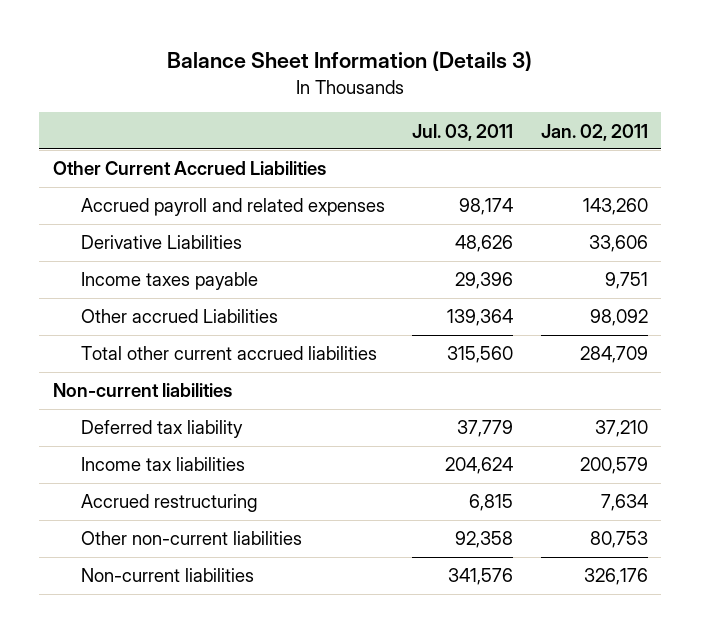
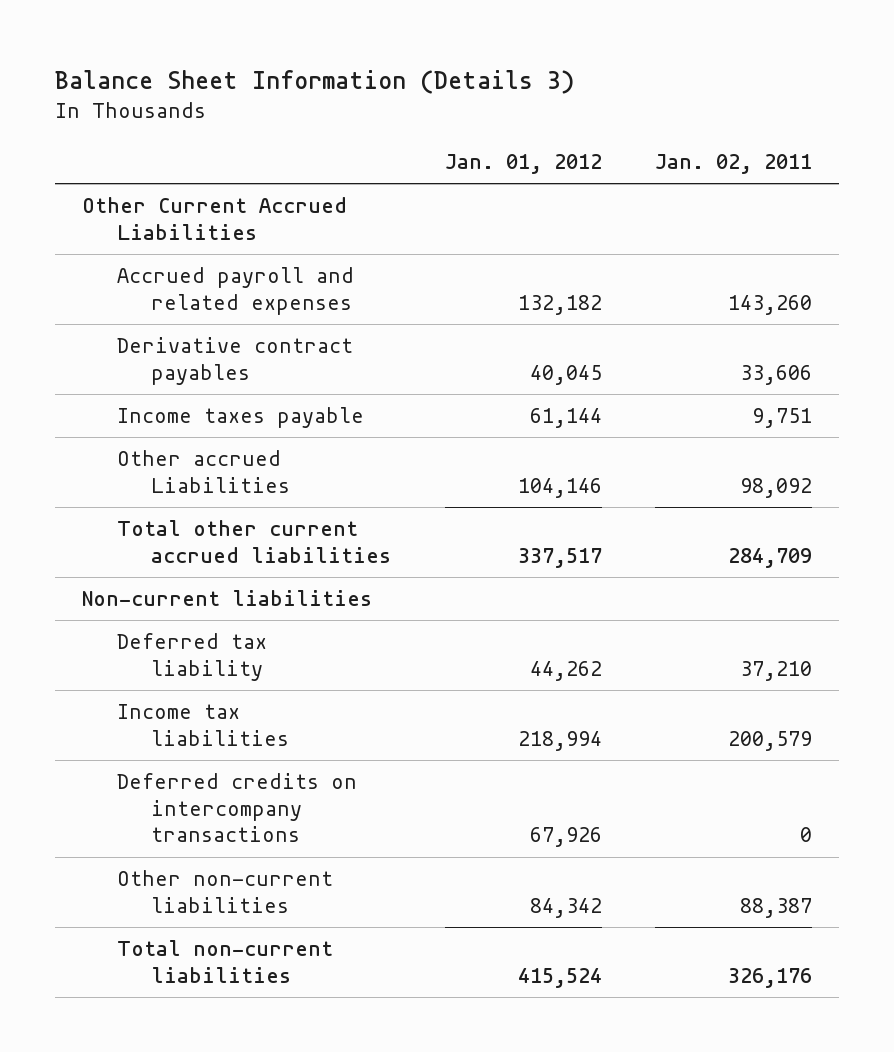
[412,123,514,141] Jul. 03, 2011 -> none
none -> [444,154,602,175] Jan. 01, 2012
[80,235,242,250] Derivative Liabilities -> [116,337,353,385] Derivative contract payables
[80,494,257,513] Accrued restructuring -> none
none -> [116,773,357,843] Deferred credits on intercompany transactions
[589,531,648,549] 80,753 -> [739,897,812,918] 88,387
[80,568,254,583] Non-current liabilities -> [116,940,333,983] Total non-current liabilities

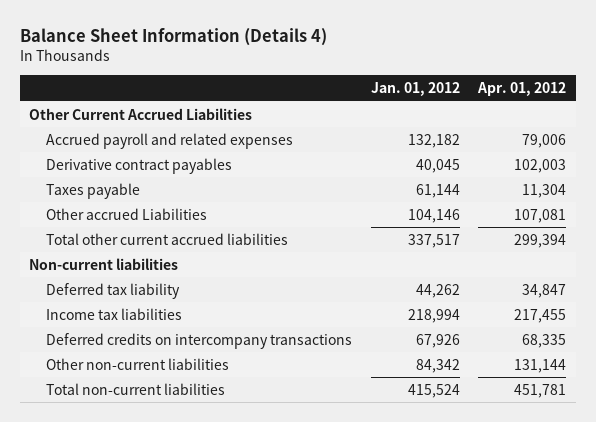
[55,70,576,95] Balance Sheet Information (Details 3) -> [20,28,328,47] Balance Sheet Information (Details 4)
[654,154,812,175] Jan. 02, 2011 -> none
none -> [477,82,567,97] Apr. 01, 2012
[116,407,364,429] Income taxes payable -> [46,182,141,199] Taxes payable

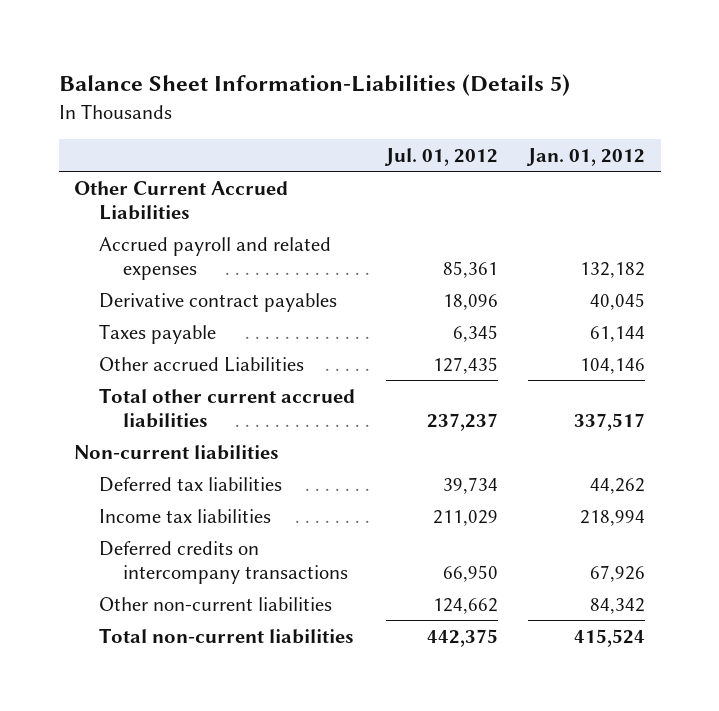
[20,28,328,47] Balance Sheet Information (Details 4) -> [58,73,570,96] Balance Sheet Information-Liabilities (Details 5)
[477,82,567,97] Apr. 01, 2012 -> none
none -> [383,147,498,166] Jul. 01, 2012
[46,282,181,299] Deferred tax liability -> [98,476,282,492] Deferred tax liabilities

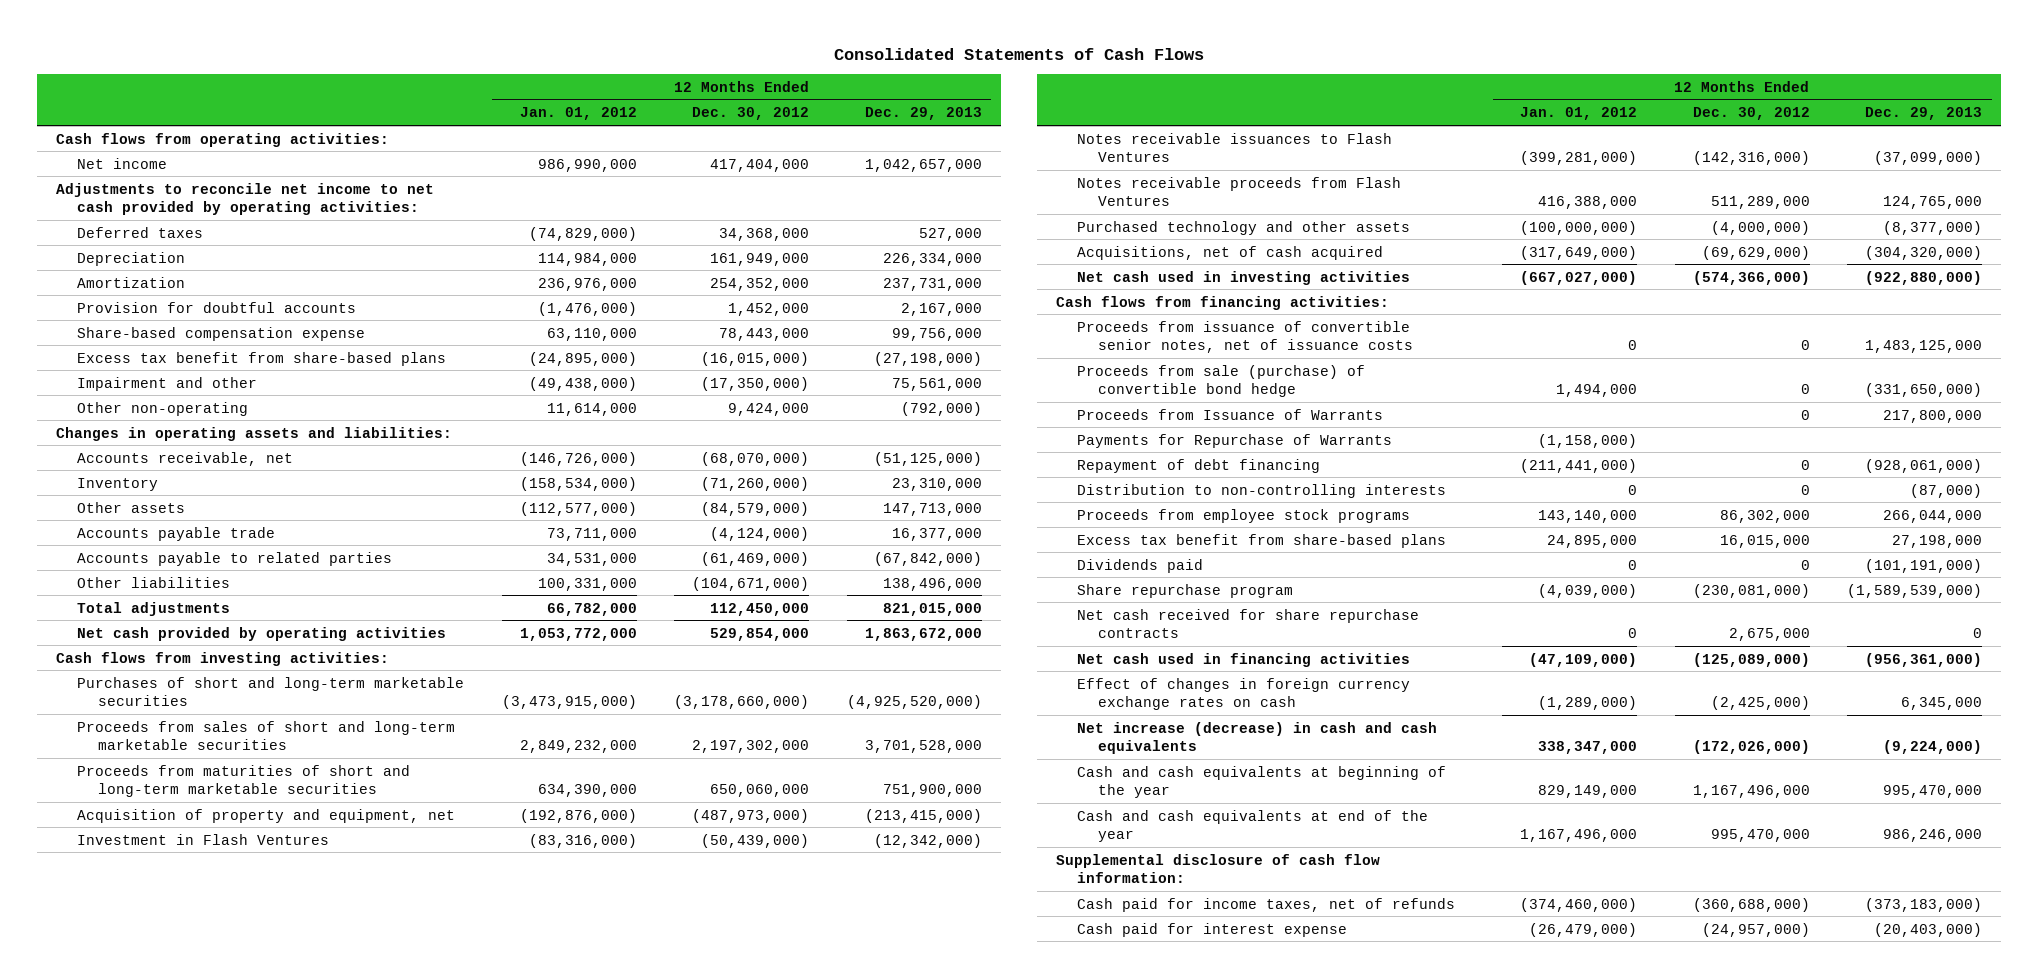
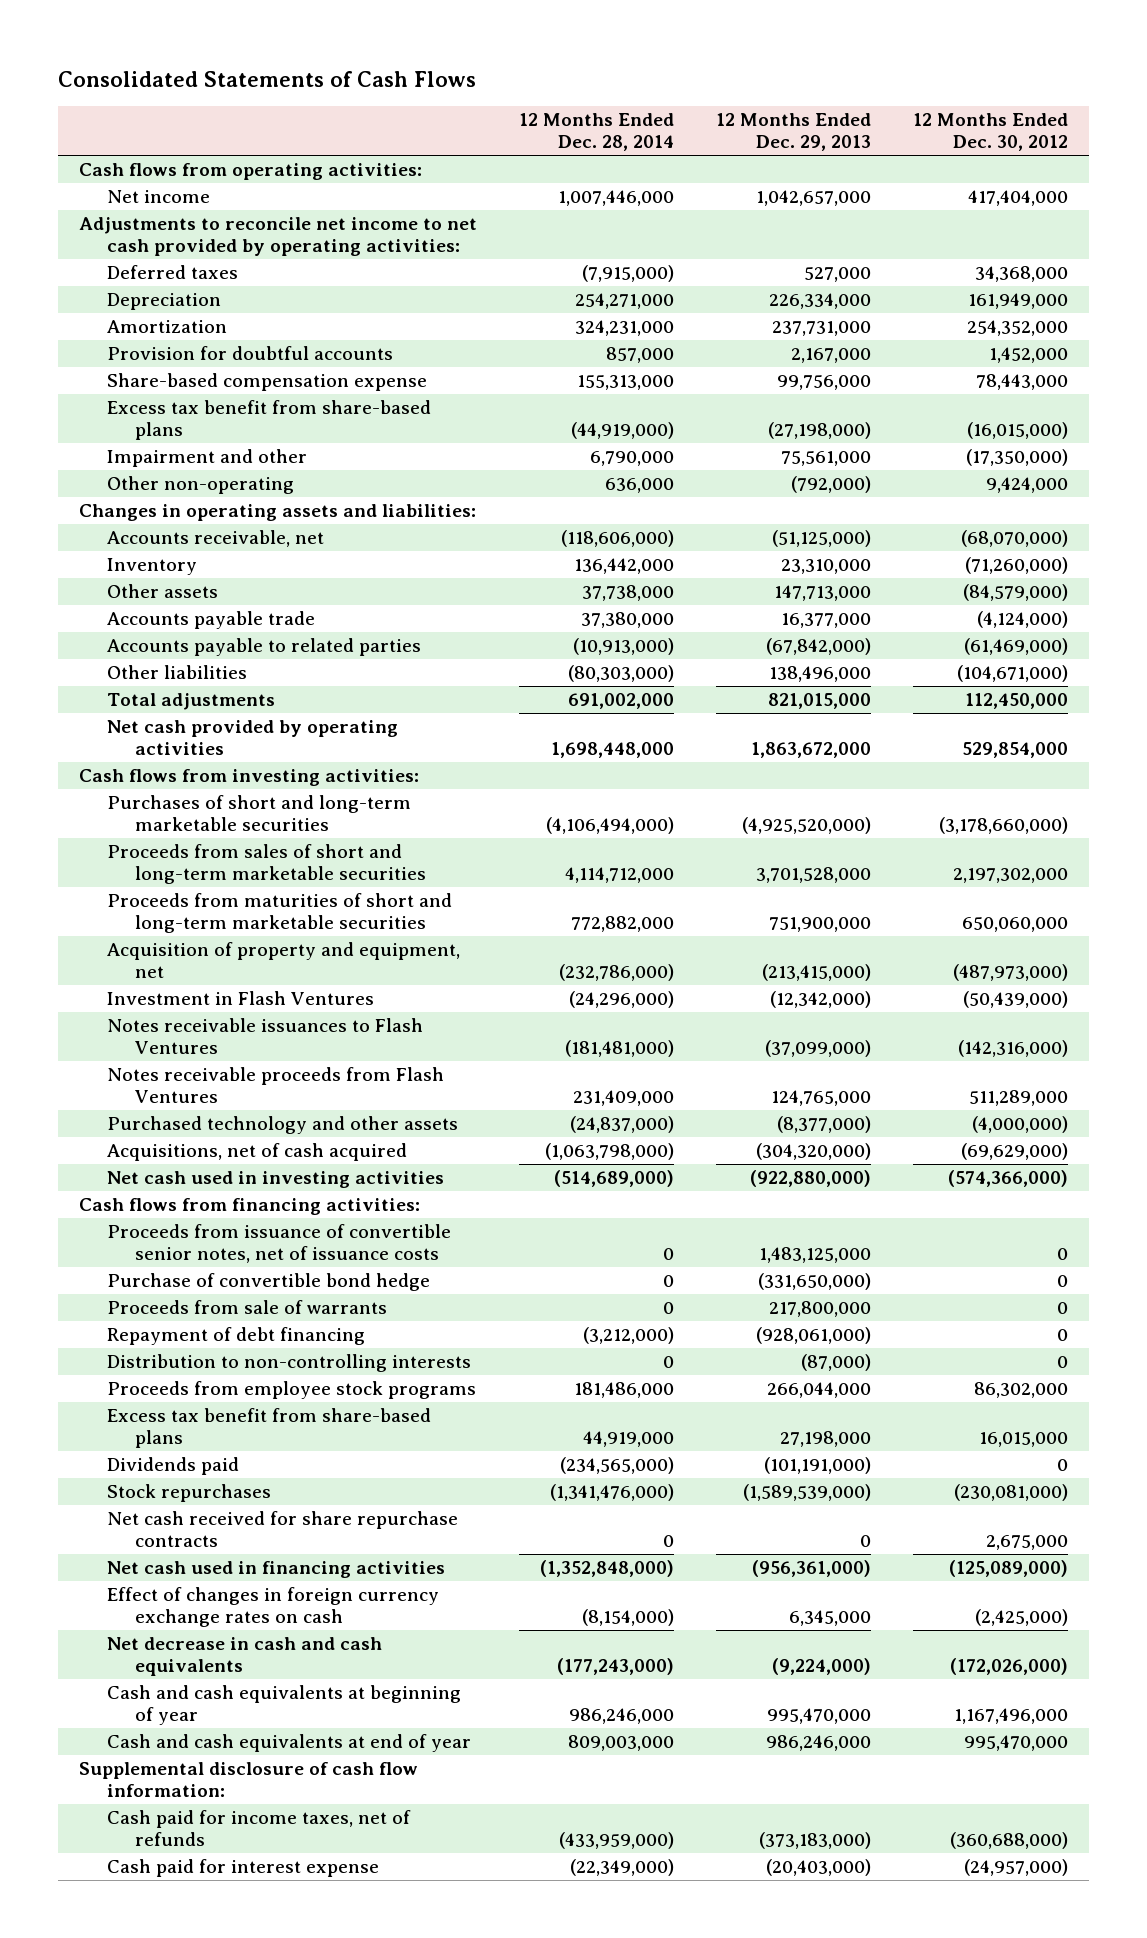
[519,107,637,121] Jan. 01, 2012 -> none
none -> [518,113,674,152] 12 Months Ended Dec. 28, 2014
[1077,433,1393,448] Payments for Repurchase of Warrants -> none
[1077,364,1366,398] Proceeds from sale (purchase) of convertible bond hedge -> [107,1272,431,1291] Purchase of convertible bond hedge
[1077,408,1384,420] Proceeds from Issuance of Warrants -> [107,1299,388,1314] Proceeds from sale of warrants
[1077,583,1294,598] Share repurchase program -> [107,1483,272,1502] Stock repurchases
[1077,721,1438,755] Net increase (decrease) in cash and cash equivalents -> [107,1636,383,1677] Net decrease in cash and cash equivalents
[1077,765,1447,799] Cash and cash equivalents at beginning of the year -> [107,1684,462,1726] Cash and cash equivalents at beginning of year
[1077,809,1429,843] Cash and cash equivalents at end of the year -> [107,1733,472,1752] Cash and cash equivalents at end of year

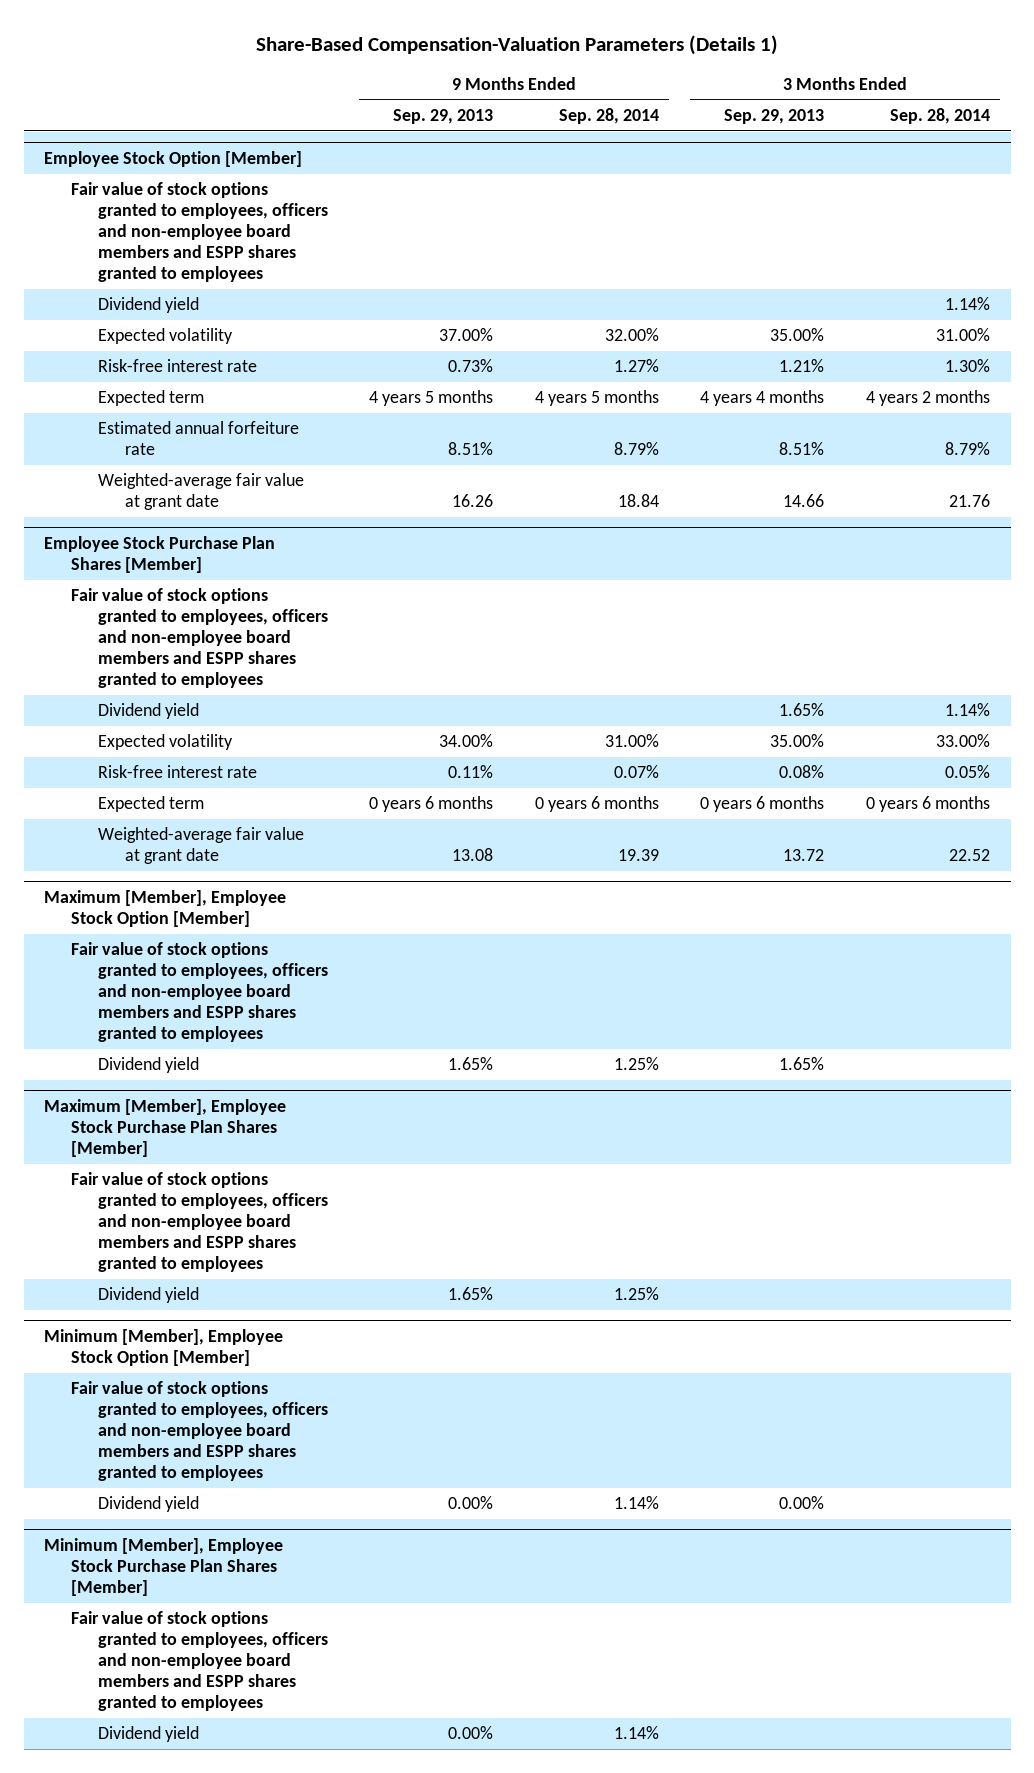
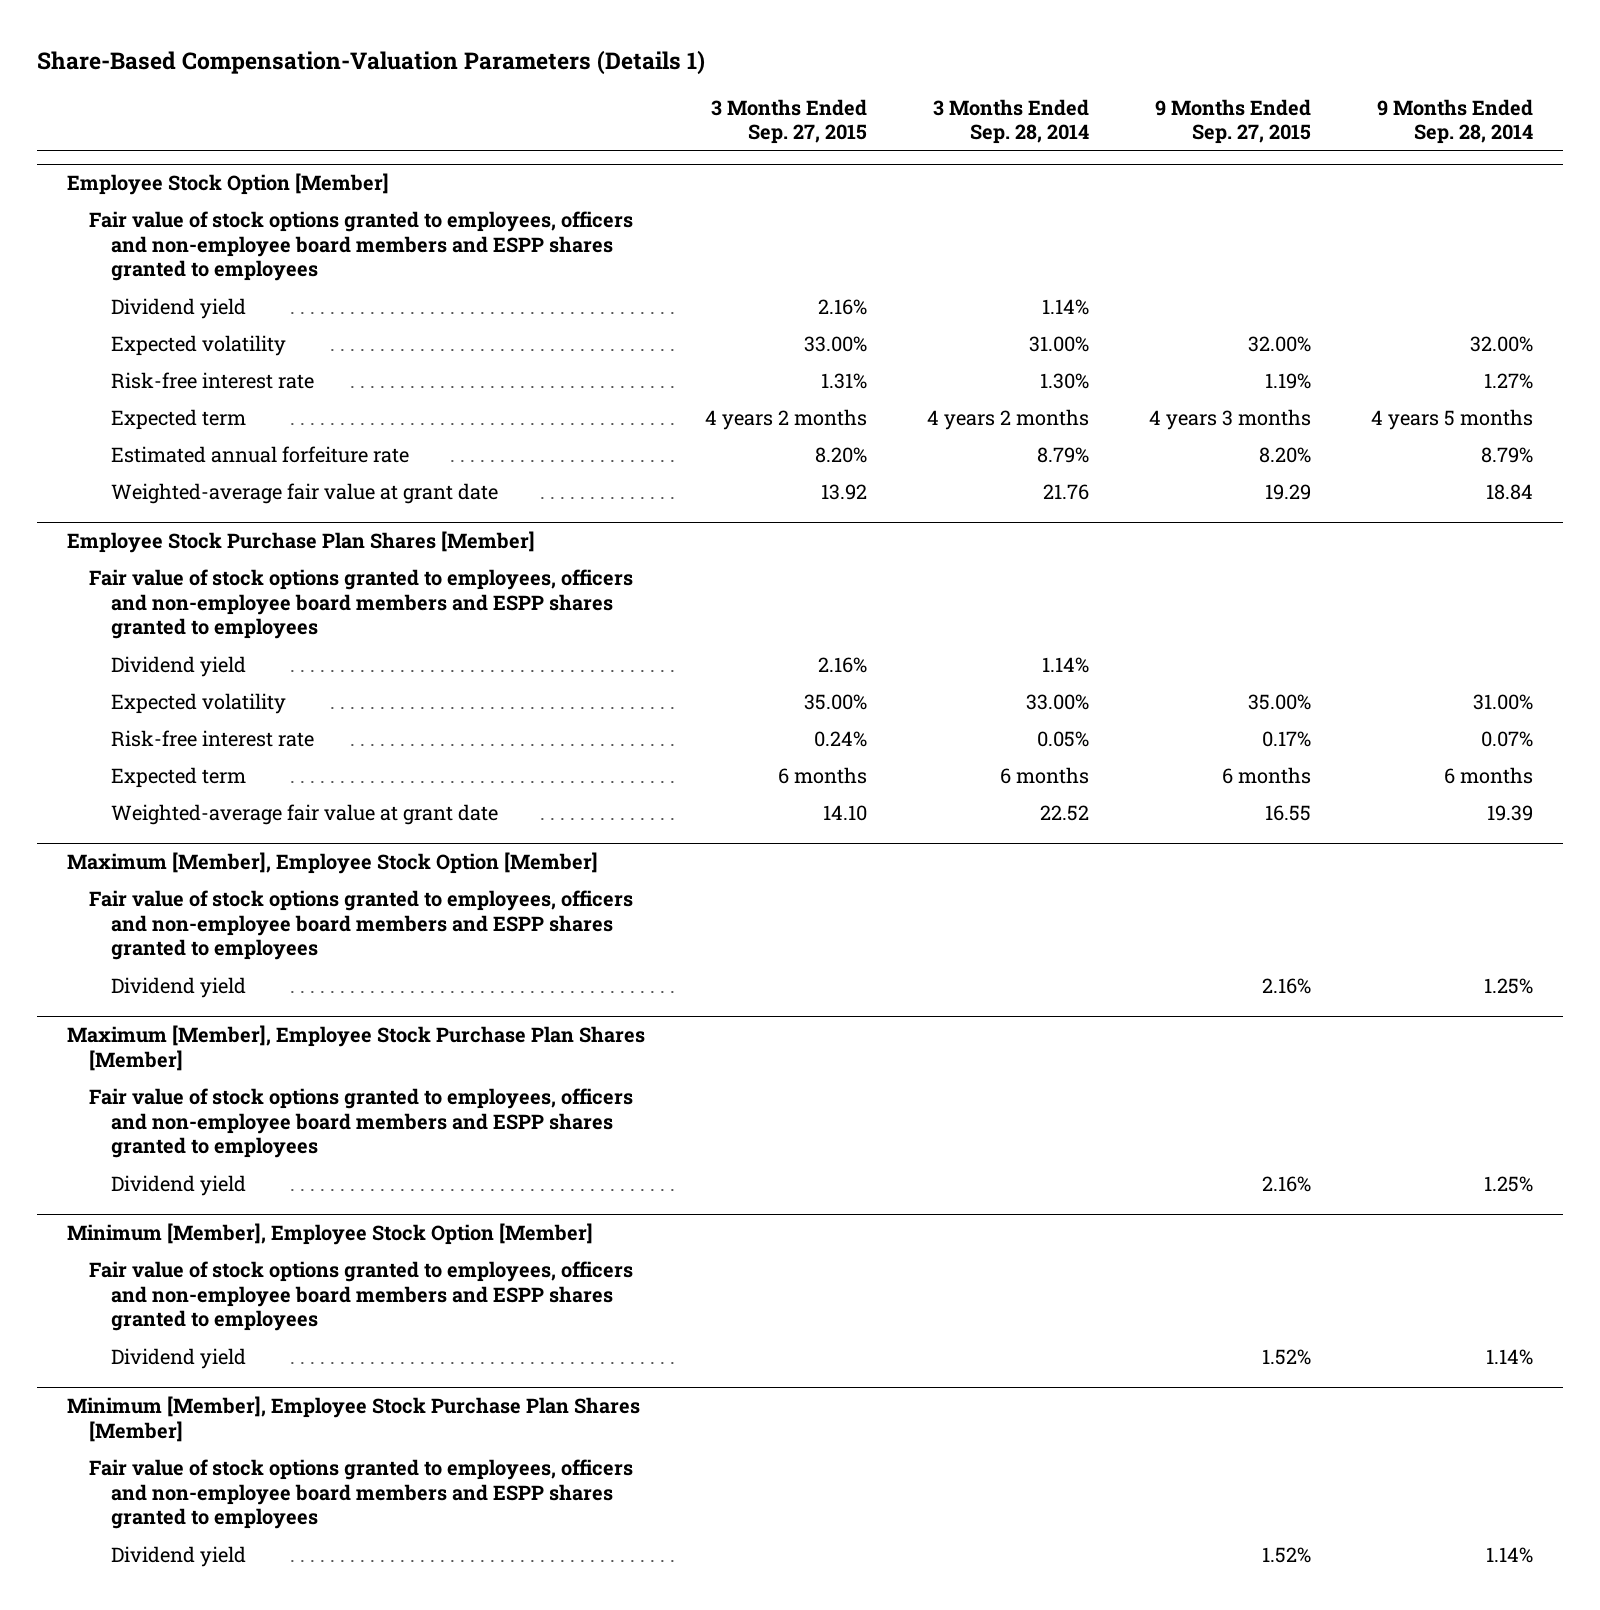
[393,109,494,125] Sep. 29, 2013 -> none
[724,109,825,125] Sep. 29, 2013 -> none
none -> [711,98,868,145] 3 Months Ended Sep. 27, 2015
none -> [1155,98,1312,145] 9 Months Ended Sep. 27, 2015
[534,796,659,813] 0 years 6 months -> [1444,766,1534,784] 6 months
[866,796,991,813] 0 years 6 months -> [1000,766,1090,784] 6 months

